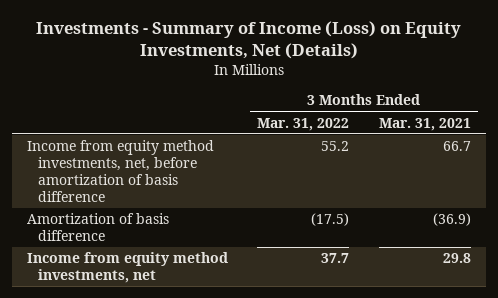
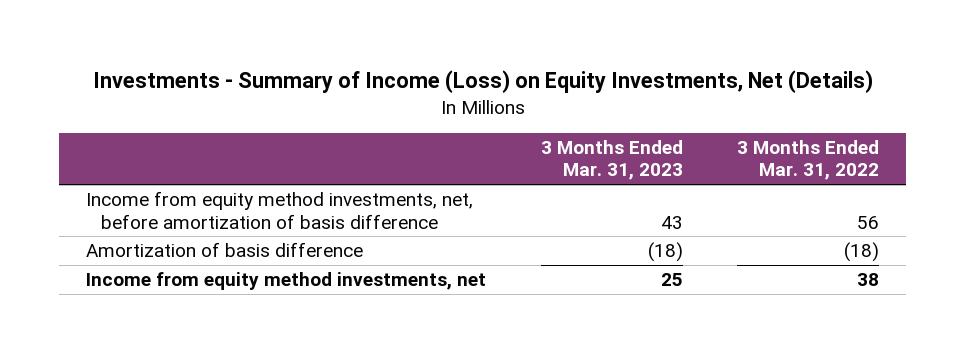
[378,117,471,131] Mar. 31, 2021 -> none
none -> [540,139,683,181] 3 Months Ended Mar. 31, 2023
[321,141,350,152] 55.2 -> [856,215,879,229] 56
[311,213,350,227] (17.5) -> [843,242,879,263] (18)
[321,253,350,264] 37.7 -> [856,273,879,287] 38

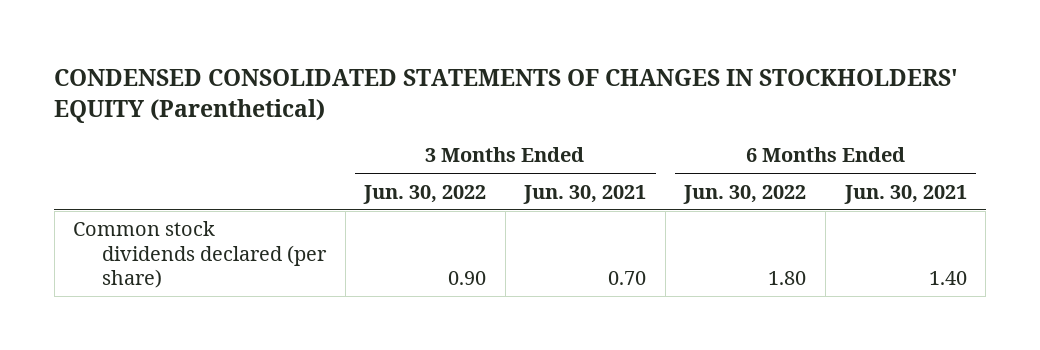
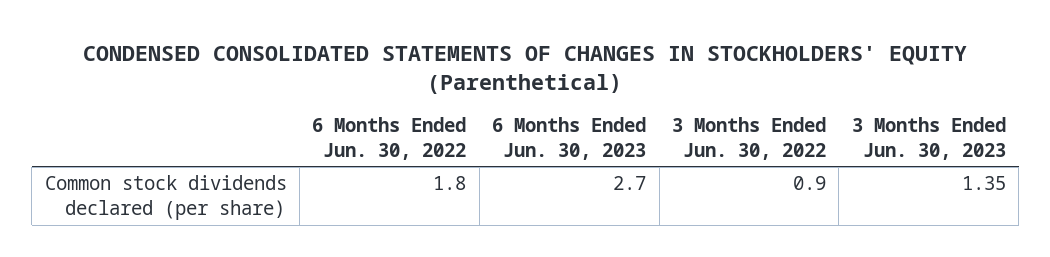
[523,184,647,204] Jun. 30, 2021 -> none
[843,184,967,204] Jun. 30, 2021 -> none
none -> [492,117,647,160] 6 Months Ended Jun. 30, 2023
none -> [851,117,1006,160] 3 Months Ended Jun. 30, 2023
[448,270,487,285] 0.90 -> [792,176,826,191] 0.9
[768,270,807,285] 1.80 -> [433,176,467,191] 1.8

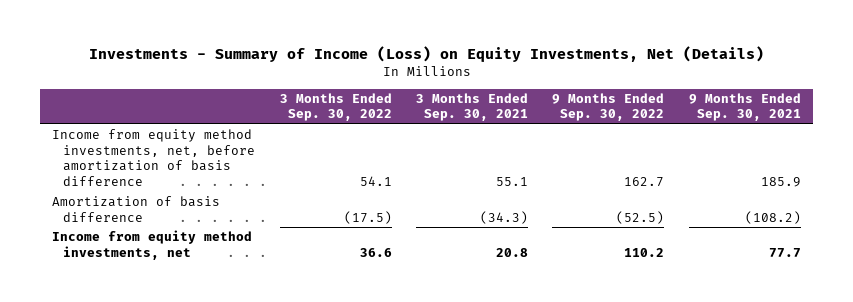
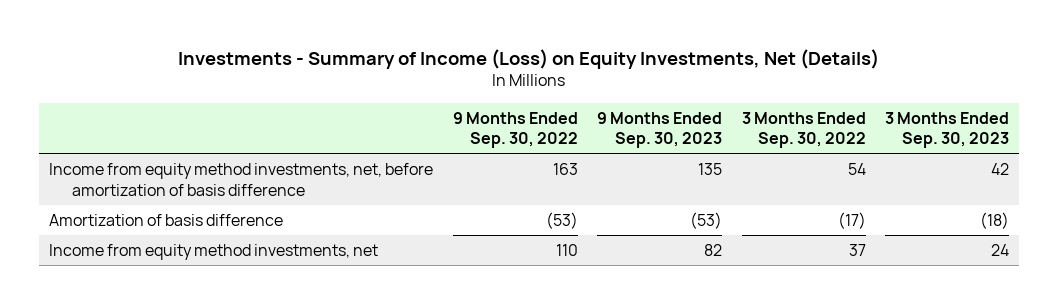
[416,92,529,122] 3 Months Ended Sep. 30, 2021 -> none
[688,92,801,122] 9 Months Ended Sep. 30, 2021 -> none
none -> [597,111,723,149] 9 Months Ended Sep. 30, 2023
none -> [885,111,1010,149] 3 Months Ended Sep. 30, 2023
[359,176,392,187] 54.1 -> [847,163,866,176] 54
[624,177,665,188] 162.7 -> [552,163,578,176] 163
[343,210,392,224] (17.5) -> [837,212,866,230] (17)
[616,210,665,224] (52.5) -> [545,212,578,230] (53)
[359,247,392,257] 36.6 -> [848,244,866,257] 37
[624,247,665,257] 110.2 -> [555,244,578,257] 110

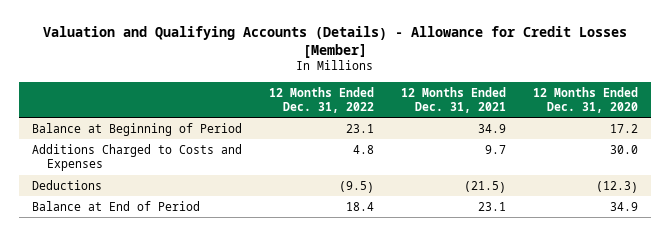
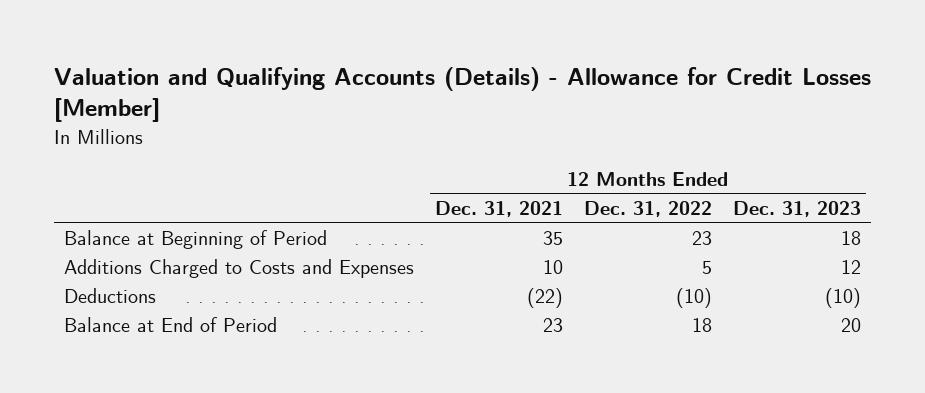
[532,86,638,113] 12 Months Ended Dec. 31, 2020 -> none
none -> [732,200,861,217] Dec. 31, 2023
[346,123,375,133] 23.1 -> [691,230,712,245] 23
[478,123,507,133] 34.9 -> [543,230,564,245] 35
[353,144,375,154] 4.8 -> [701,260,712,274] 5
[485,144,507,154] 9.7 -> [543,259,564,274] 10
[339,180,375,193] (9.5) -> [675,287,712,308] (10)
[464,180,507,193] (21.5) -> [527,287,564,308] (22)
[346,201,375,211] 18.4 -> [691,317,712,332] 18
[478,201,507,211] 23.1 -> [543,317,564,332] 23

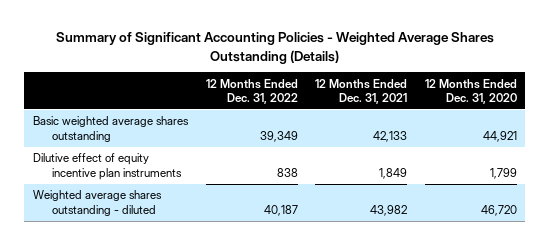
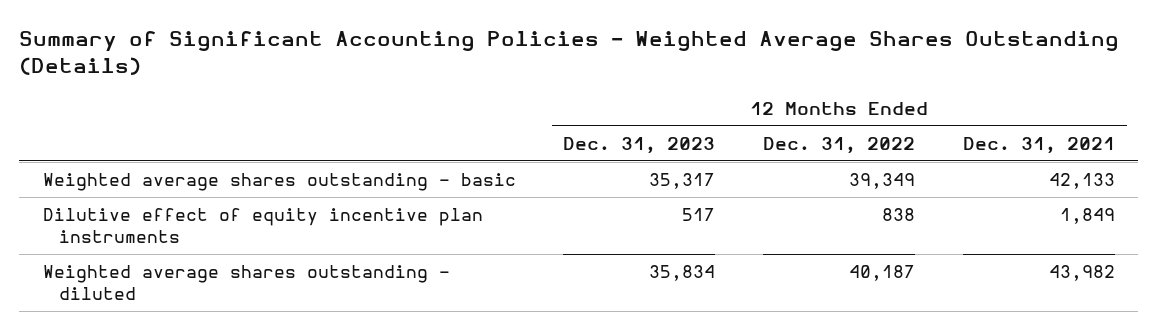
[424,78,517,105] 12 Months Ended Dec. 31, 2020 -> none
none -> [563,136,716,154] Dec. 31, 2023
[33,116,190,142] Basic weighted average shares outstanding -> [42,173,516,192] Weighted average shares outstanding - basic

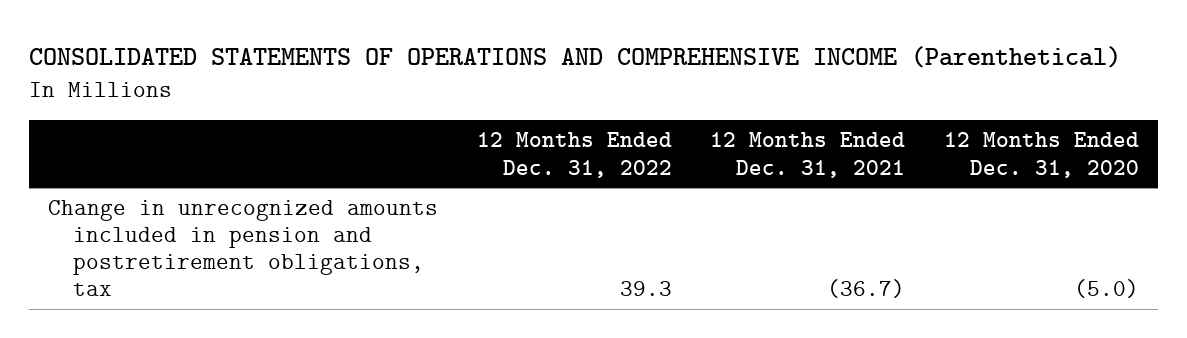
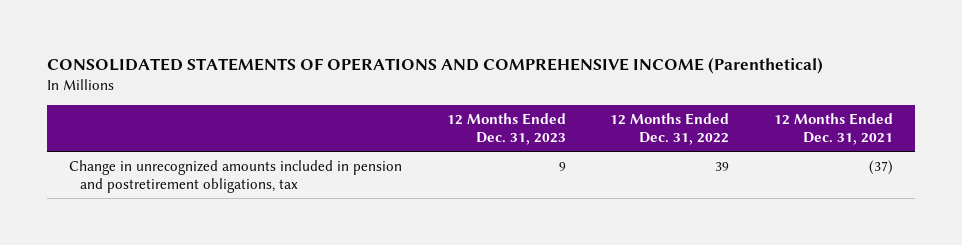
[943,132,1139,178] 12 Months Ended Dec. 31, 2020 -> none
none -> [446,113,566,145] 12 Months Ended Dec. 31, 2023
[619,281,672,297] 39.3 -> [715,162,730,172] 39
[827,279,906,299] (36.7) -> [868,160,893,176] (37)

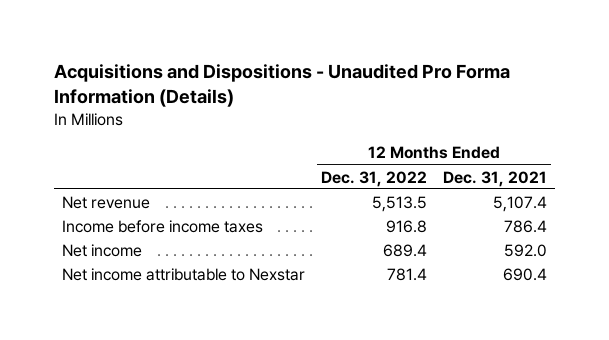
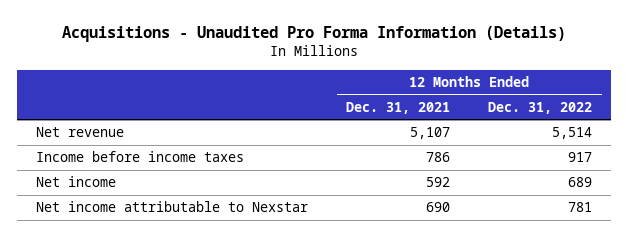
[53,64,510,108] Acquisitions and Dispositions - Unaudited Pro Forma Information (Details) -> [62,26,567,43] Acquisitions - Unaudited Pro Forma Information (Details)
[371,195,427,212] 5,513.5 -> [552,127,593,140] 5,514
[492,195,547,212] 5,107.4 -> [410,127,451,140] 5,107
[385,219,427,233] 916.8 -> [568,152,593,163] 917
[503,219,547,233] 786.4 -> [426,152,451,163] 786
[382,243,427,257] 689.4 -> [568,177,593,188] 689
[503,243,547,257] 592.0 -> [426,177,451,188] 592
[386,267,427,281] 781.4 -> [568,202,593,213] 781
[502,267,547,281] 690.4 -> [426,202,451,213] 690

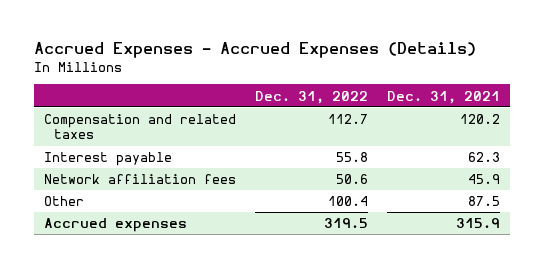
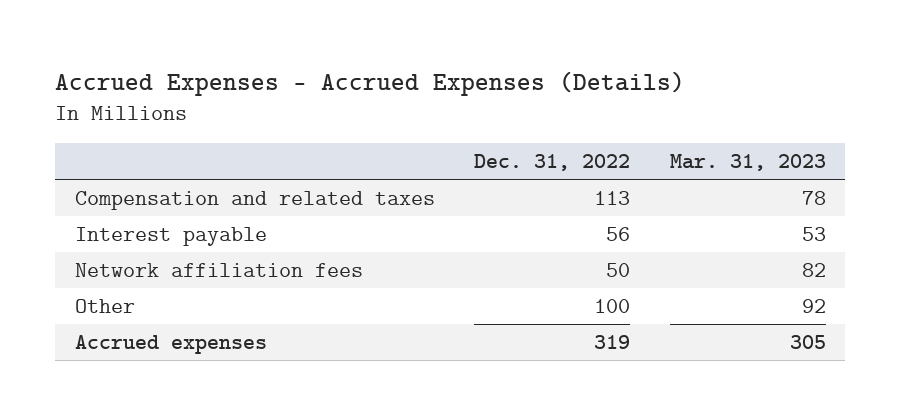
[387,90,501,104] Dec. 31, 2021 -> none
none -> [669,153,826,171] Mar. 31, 2023
[327,114,368,125] 112.7 -> [594,190,631,205] 113
[335,152,368,163] 55.8 -> [606,226,631,241] 56
[335,174,368,185] 50.6 -> [606,262,631,277] 50
[327,196,368,207] 100.4 -> [594,298,631,313] 100
[323,218,368,229] 319.5 -> [594,334,631,349] 319

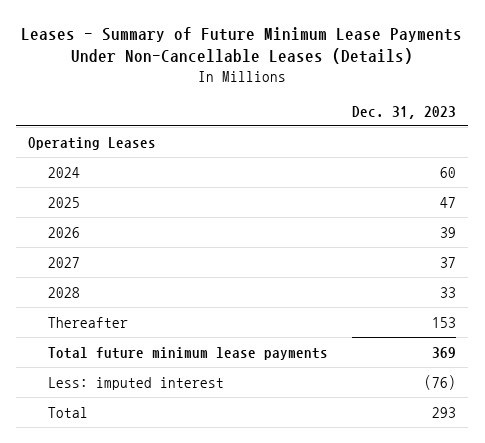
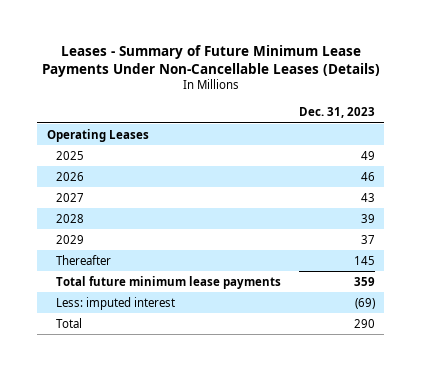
[47,166,80,178] 2024 -> none
[440,196,457,208] 47 -> [360,150,375,160] 49
[440,226,457,238] 39 -> [360,171,375,181] 46
[440,256,457,268] 37 -> [360,192,375,202] 43
[440,286,457,298] 33 -> [360,213,375,223] 39
none -> [55,234,84,244] 2029
[432,316,457,328] 153 -> [353,255,375,265] 145
[432,346,457,358] 369 -> [353,276,375,286] 359
[424,374,457,390] (76) -> [354,297,375,309] (69)
[432,406,457,418] 293 -> [353,318,375,328] 290

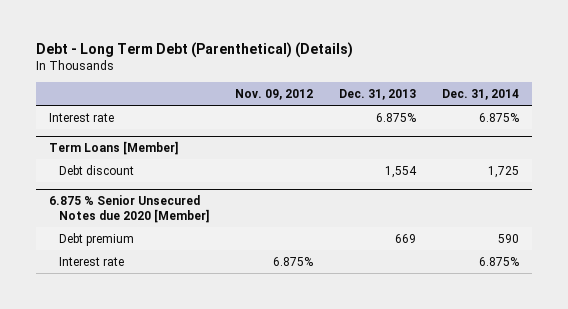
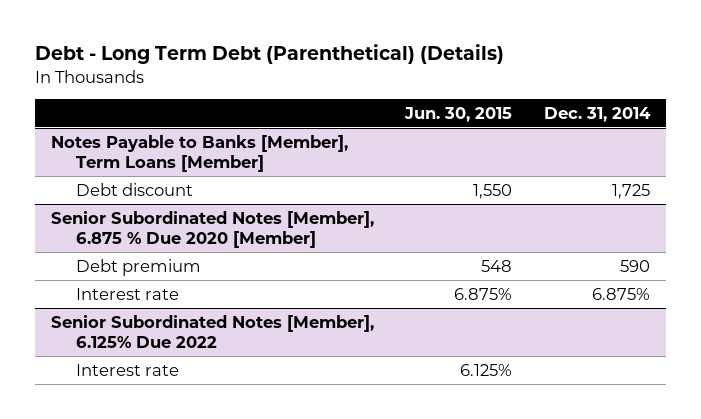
[234,89,313,101] Nov. 09, 2012 -> none
[339,89,417,101] Dec. 31, 2013 -> none
none -> [404,107,513,123] Jun. 30, 2015
[48,112,114,122] Interest rate -> none
[48,141,178,156] Term Loans [Member] -> none
none -> [50,134,348,172] Notes Payable to Banks [Member], Term Loans [Member]
[48,195,209,223] 6.875 % Senior Unsecured Notes due 2020 [Member] -> [50,210,374,248] Senior Subordinated Notes [Member], 6.875 % Due 2020 [Member]
none -> [50,314,374,348] Senior Subordinated Notes [Member], 6.125% Due 2022
none -> [76,363,180,376] Interest rate

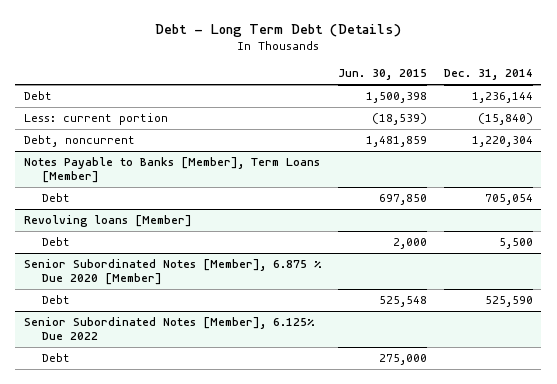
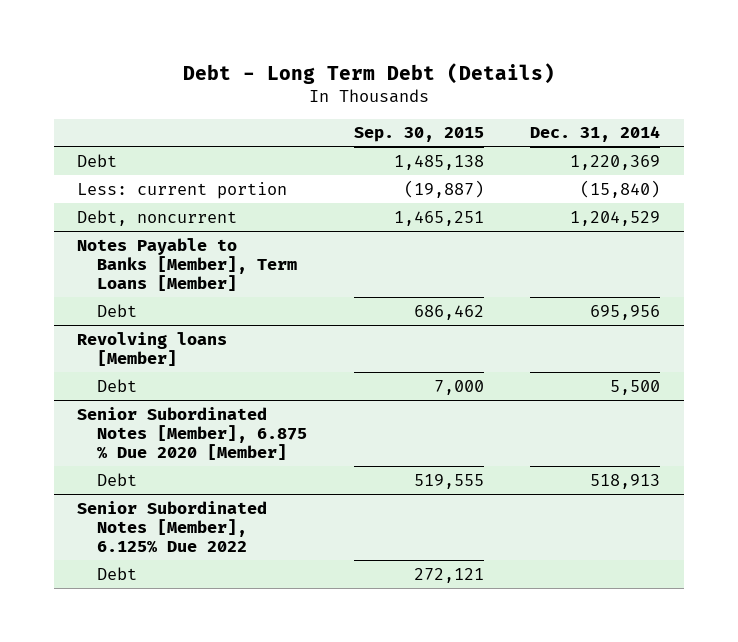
[338,69,428,81] Jun. 30, 2015 -> none
none -> [353,127,484,143] Sep. 30, 2015
[472,92,534,104] 1,236,144 -> [570,154,661,170] 1,220,369
[472,136,534,148] 1,220,304 -> [570,210,661,226] 1,204,529
[485,194,534,206] 705,054 -> [590,304,661,320] 695,956
[485,296,534,308] 525,590 -> [590,473,661,489] 518,913

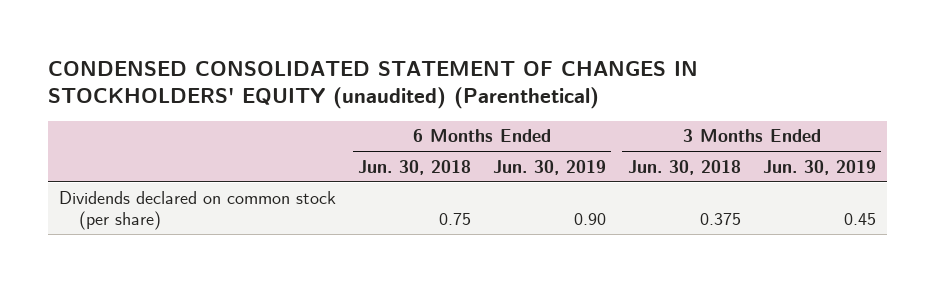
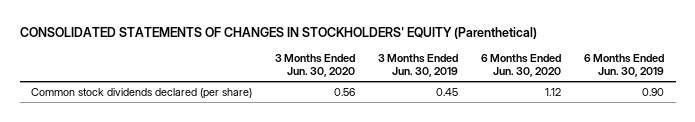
[48,60,699,110] CONDENSED CONSOLIDATED STATEMENT OF CHANGES IN STOCKHOLDERS' EQUITY (unaudited) (Parenthetical) -> [19,26,537,39] CONSOLIDATED STATEMENTS OF CHANGES IN STOCKHOLDERS' EQUITY (Parenthetical)
[358,159,472,175] Jun. 30, 2018 -> none
[627,159,741,175] Jun. 30, 2018 -> none
none -> [275,53,356,78] 3 Months Ended Jun. 30, 2020
none -> [481,53,562,78] 6 Months Ended Jun. 30, 2020
[59,191,337,231] Dividends declared on common stock (per share) -> [31,88,253,100] Common stock dividends declared (per share)

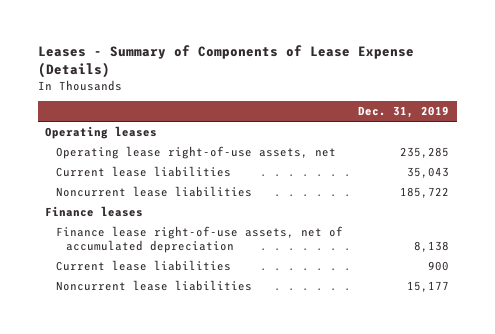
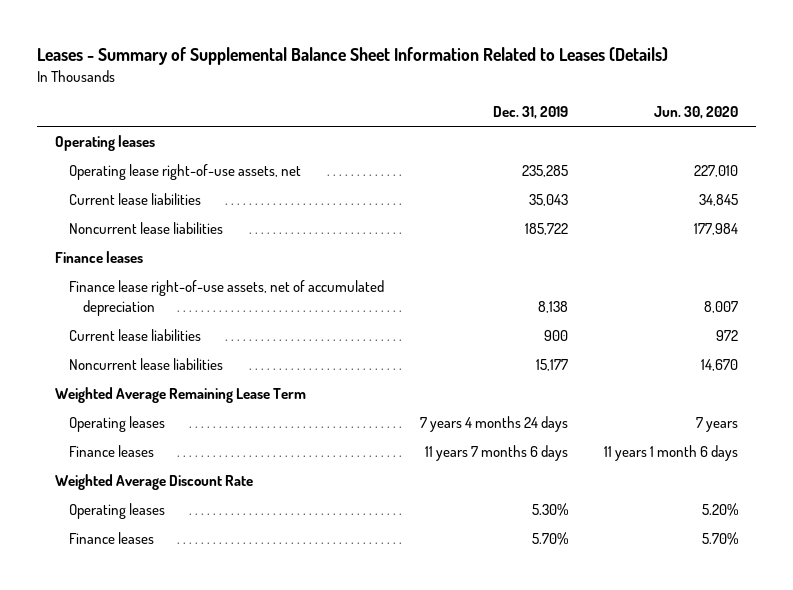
[37,44,414,78] Leases - Summary of Components of Lease Expense (Details) -> [37,47,669,66] Leases - Summary of Supplemental Balance Sheet Information Related to Leases (Details)
none -> [653,105,738,119] Jun. 30, 2020
none -> [55,387,307,404] Weighted Average Remaining Lease Term
none -> [69,416,166,433] Operating leases
none -> [69,445,155,458] Finance leases
none -> [55,474,254,491] Weighted Average Discount Rate
none -> [69,503,166,520] Operating leases
none -> [69,532,155,545] Finance leases

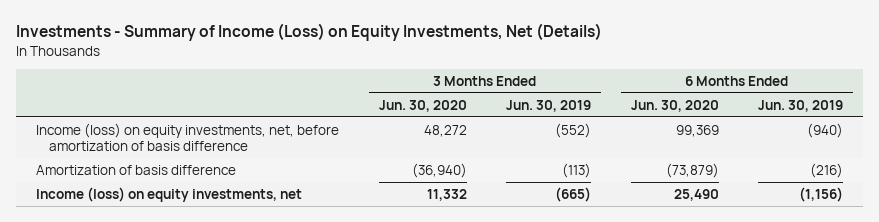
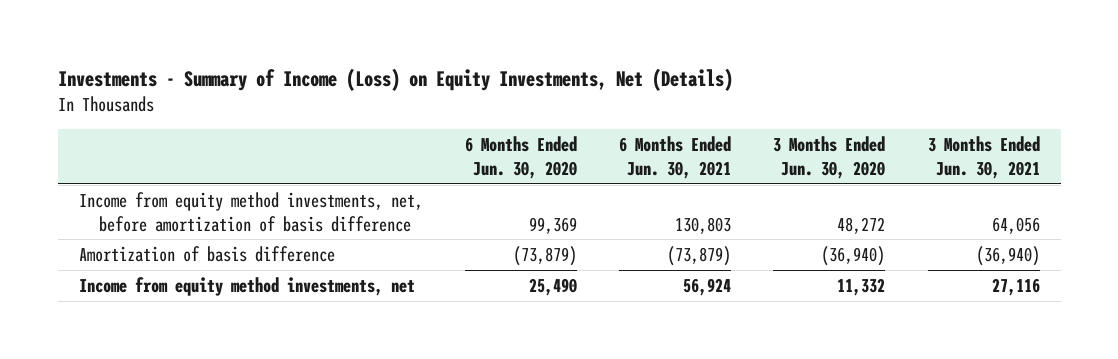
[506,99,592,112] Jun. 30, 2019 -> none
[758,99,844,112] Jun. 30, 2019 -> none
none -> [619,136,732,180] 6 Months Ended Jun. 30, 2021
none -> [927,136,1040,180] 3 Months Ended Jun. 30, 2021
[35,122,339,151] Income (loss) on equity investments, net, before amortization of basis difference -> [78,191,423,232] Income from equity method investments, net, before amortization of basis difference
[35,186,302,202] Income (loss) on equity investments, net -> [78,276,415,296] Income from equity method investments, net

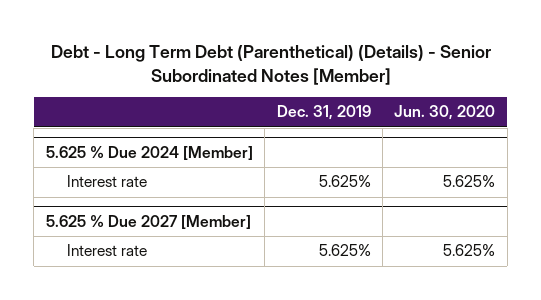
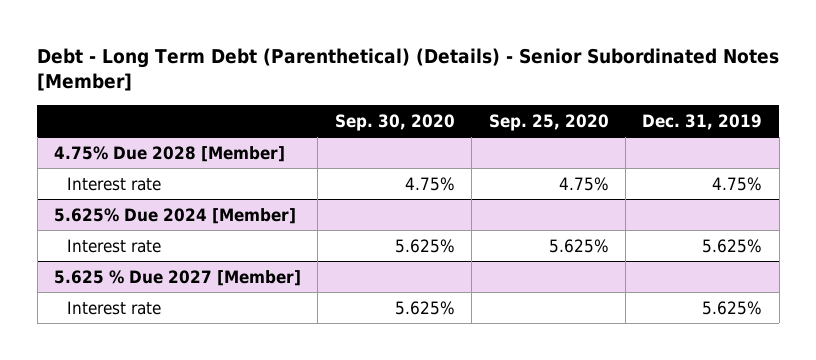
[394,105,496,121] Jun. 30, 2020 -> none
none -> [334,113,455,131] Sep. 30, 2020
none -> [488,113,609,131] Sep. 25, 2020
[45,145,253,160] 5.625 % Due 2024 [Member] -> [53,145,285,162] 4.75% Due 2028 [Member]
none -> [66,176,161,191] Interest rate
none -> [53,207,296,224] 5.625% Due 2024 [Member]

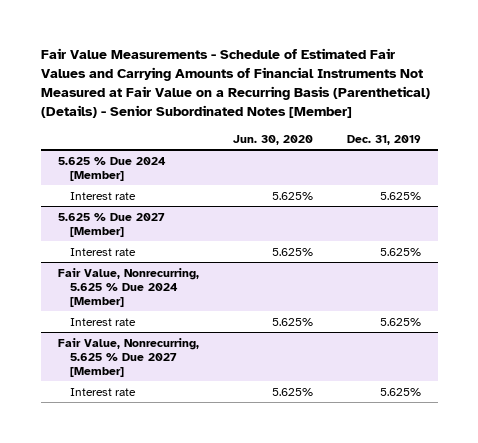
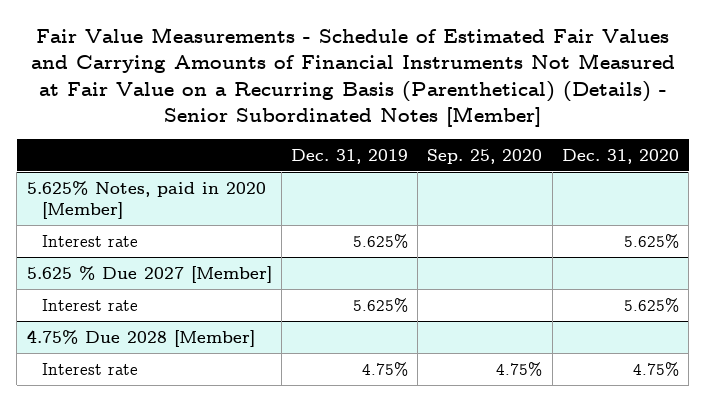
[232,135,313,146] Jun. 30, 2020 -> none
none -> [427,148,543,164] Sep. 25, 2020
none -> [561,148,679,164] Dec. 31, 2020
[57,156,166,181] 5.625 % Due 2024 [Member] -> [26,180,266,220] 5.625% Notes, paid in 2020 [Member]
[57,267,199,308] Fair Value, Nonrecurring, 5.625 % Due 2024 [Member] -> none
[57,337,199,378] Fair Value, Nonrecurring, 5.625 % Due 2027 [Member] -> none
[70,387,137,396] Interest rate -> none
none -> [26,329,255,347] 4.75% Due 2028 [Member]
[379,317,421,326] 5.625% -> [362,361,409,376] 4.75%

